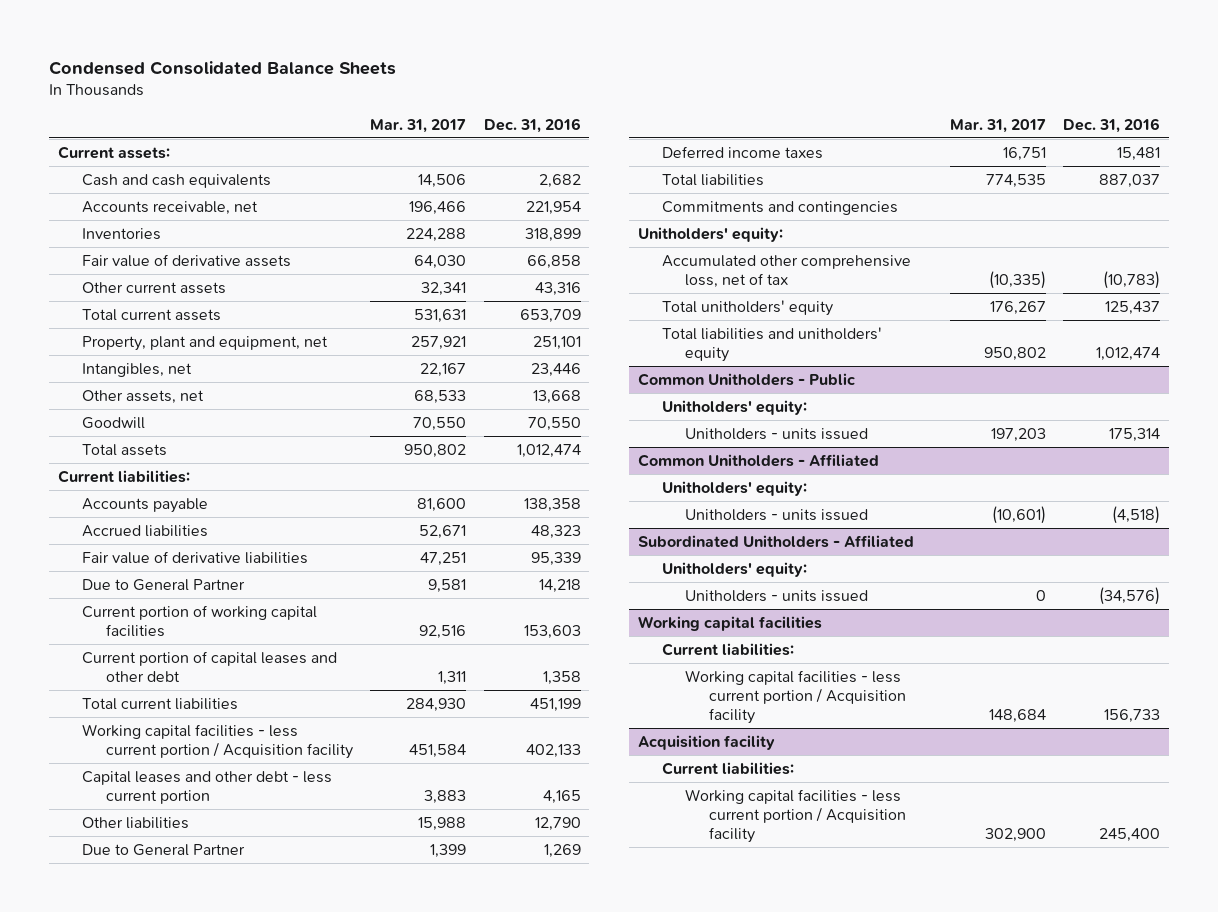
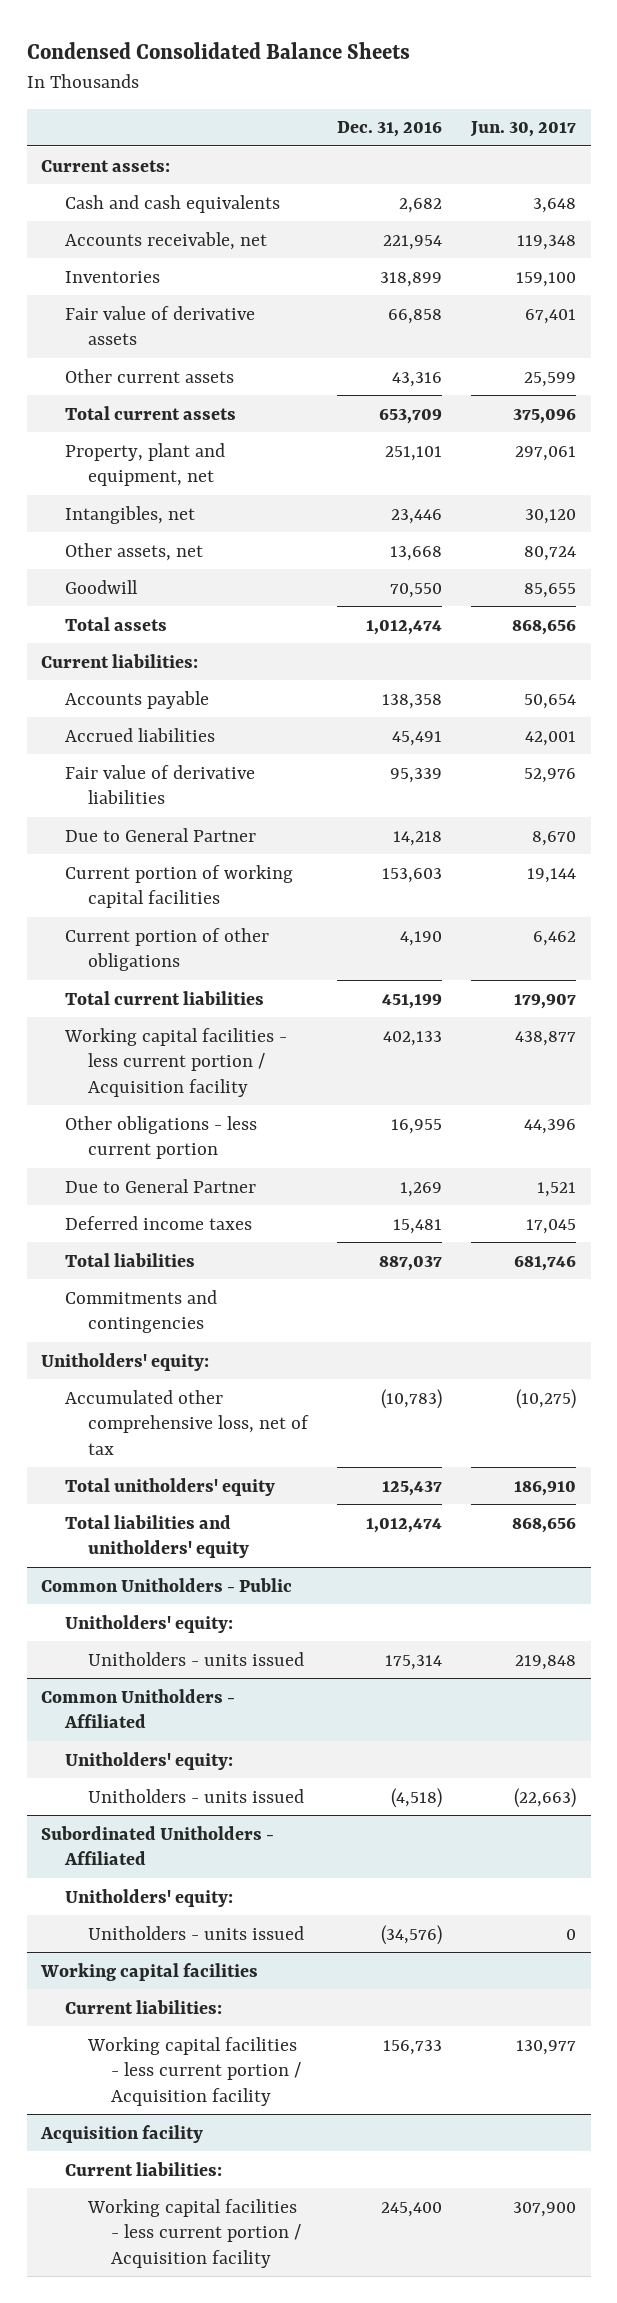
[370,118,467,133] Mar. 31, 2017 -> none
none -> [470,121,577,138] Jun. 30, 2017
[530,524,581,539] 48,323 -> [392,730,443,746] 45,491
[81,650,337,682] Current portion of capital leases and other debt -> none
none -> [64,927,269,972] Current portion of other obligations
[81,770,332,804] Capital leases and other debt - less current portion -> none
[81,816,189,829] Other liabilities -> none
none -> [64,1115,257,1160] Other obligations - less current portion

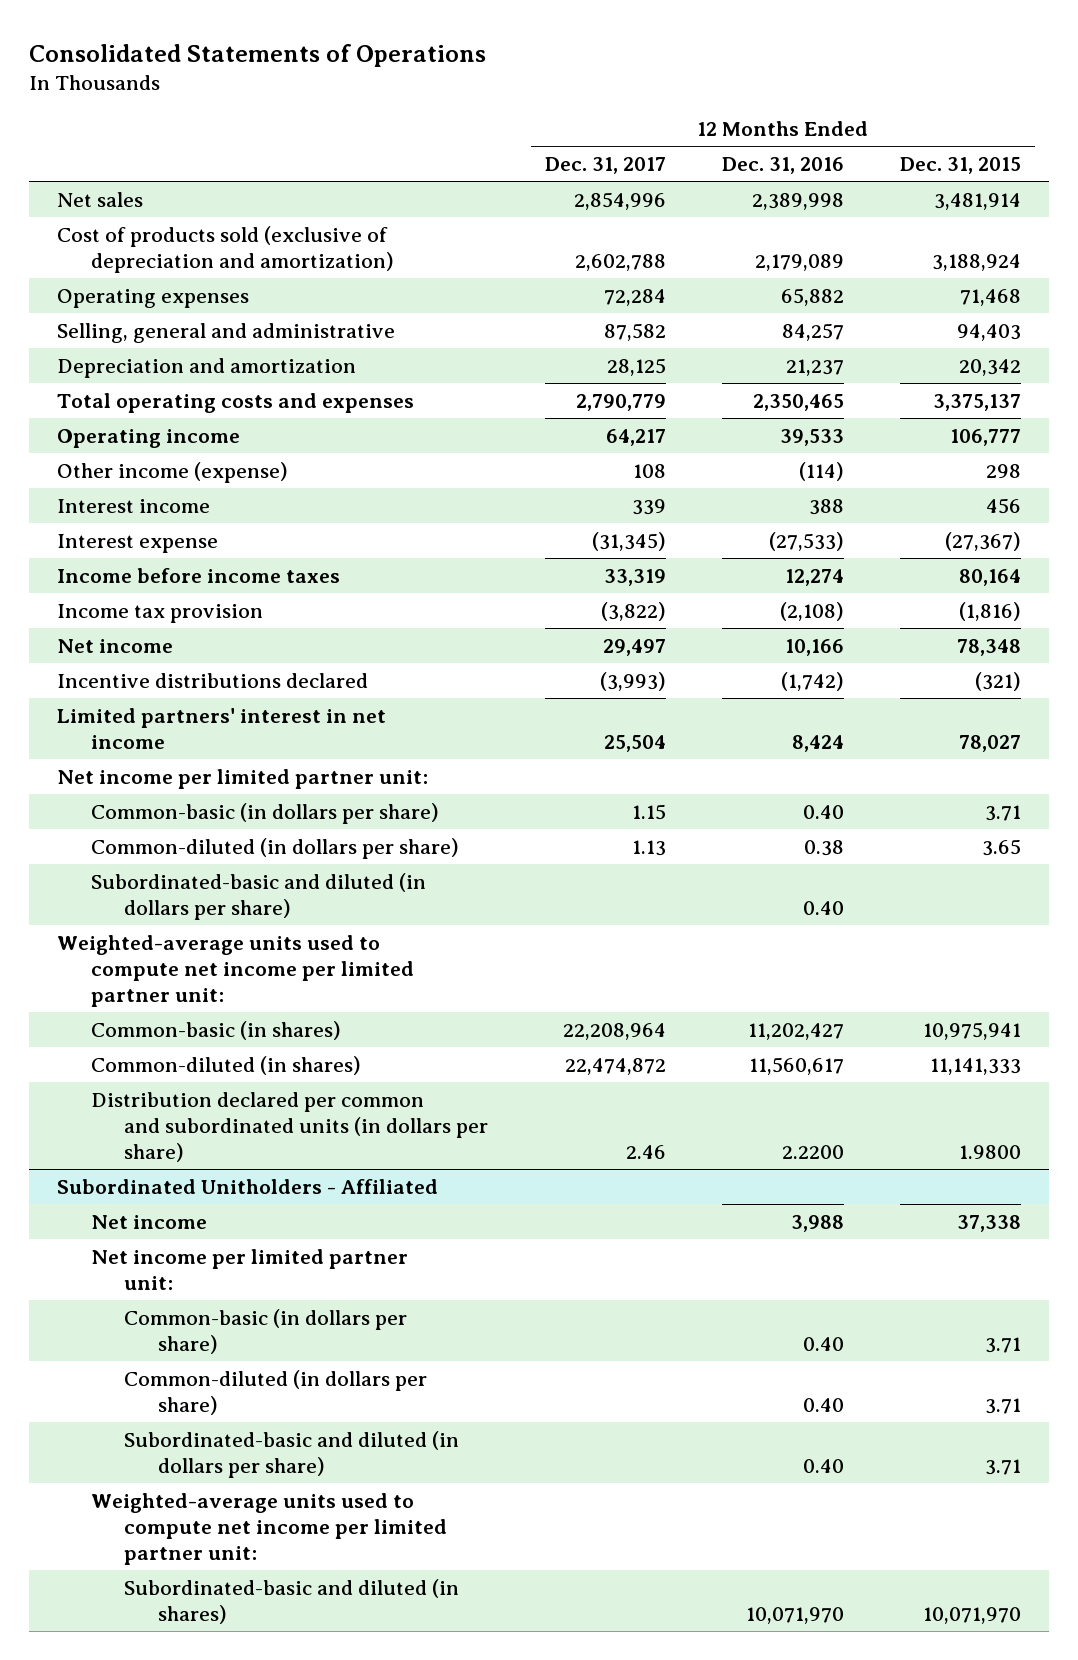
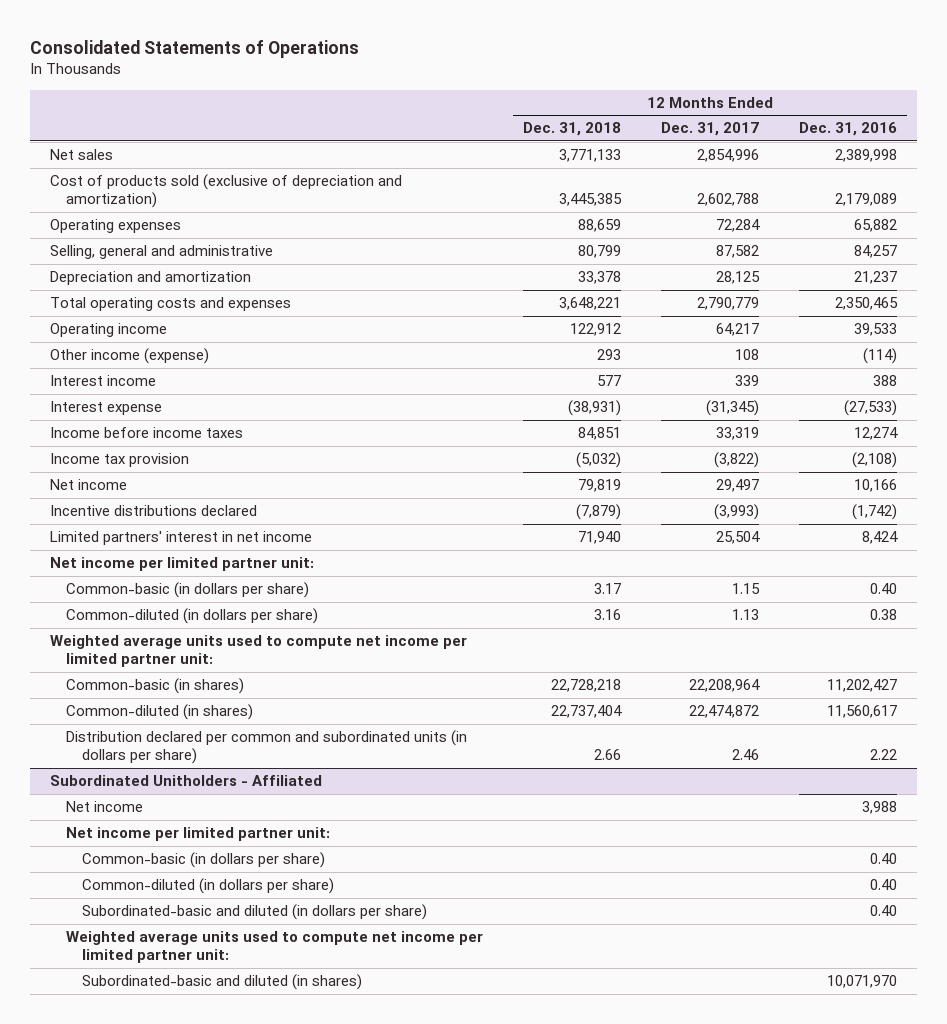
[900,157,1022,175] Dec. 31, 2015 -> none
none -> [522,122,621,137] Dec. 31, 2018
[90,872,426,920] Subordinated-basic and diluted (in dollars per share) -> none
[56,934,414,1007] Weighted-average units used to compute net income per limited partner unit: -> [50,635,468,668] Weighted average units used to compute net income per limited partner unit:
[781,1144,844,1159] 2.2200 -> [869,749,897,761] 2.22
[90,1492,448,1565] Weighted-average units used to compute net income per limited partner unit: -> [65,931,483,964] Weighted average units used to compute net income per limited partner unit:

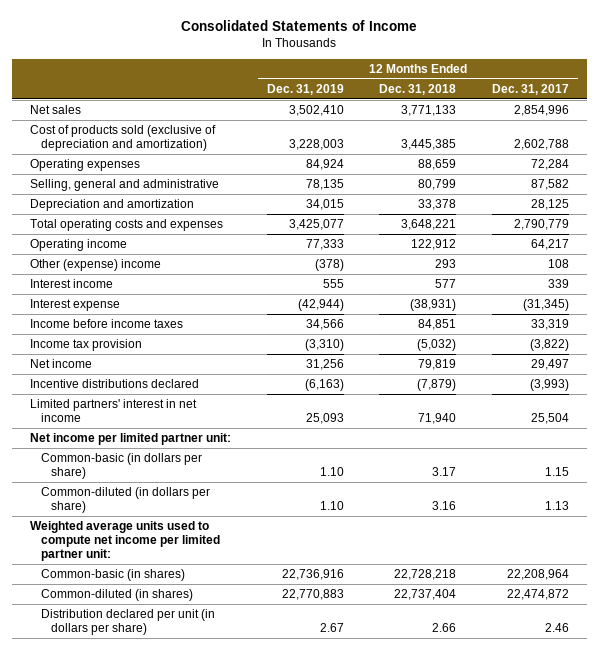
[30,39,360,58] Consolidated Statements of Operations -> [181,19,418,31] Consolidated Statements of Income
[798,122,897,137] Dec. 31, 2016 -> none
none -> [266,83,344,95] Dec. 31, 2019
[50,348,210,365] Other income (expense) -> [29,259,161,272] Other (expense) income
[50,775,323,787] Subordinated Unitholders - Affiliated -> none
[65,801,143,813] Net income -> none
[65,827,330,842] Net income per limited partner unit: -> none
[81,852,325,869] Common-basic (in dollars per share) -> none
[81,878,334,895] Common-diluted (in dollars per share) -> none
[81,904,427,921] Subordinated-basic and diluted (in dollars per share) -> none
[65,931,483,964] Weighted average units used to compute net income per limited partner unit: -> none
[81,974,362,991] Subordinated-basic and diluted (in shares) -> none
[65,730,467,765] Distribution declared per common and subordinated units (in dollars per share) -> [40,609,215,635] Distribution declared per unit (in dollars per share)

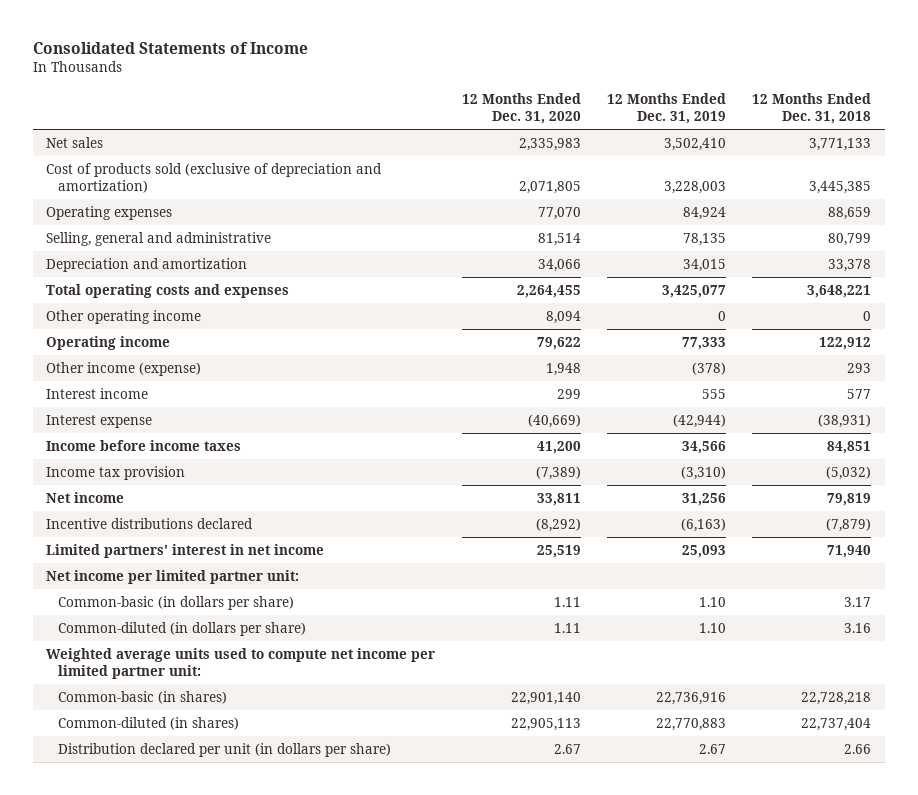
[491,83,569,95] Dec. 31, 2017 -> none
none -> [461,92,581,124] 12 Months Ended Dec. 31, 2020
none -> [46,309,202,324] Other operating income
[29,259,161,272] Other (expense) income -> [46,361,202,376] Other income (expense)

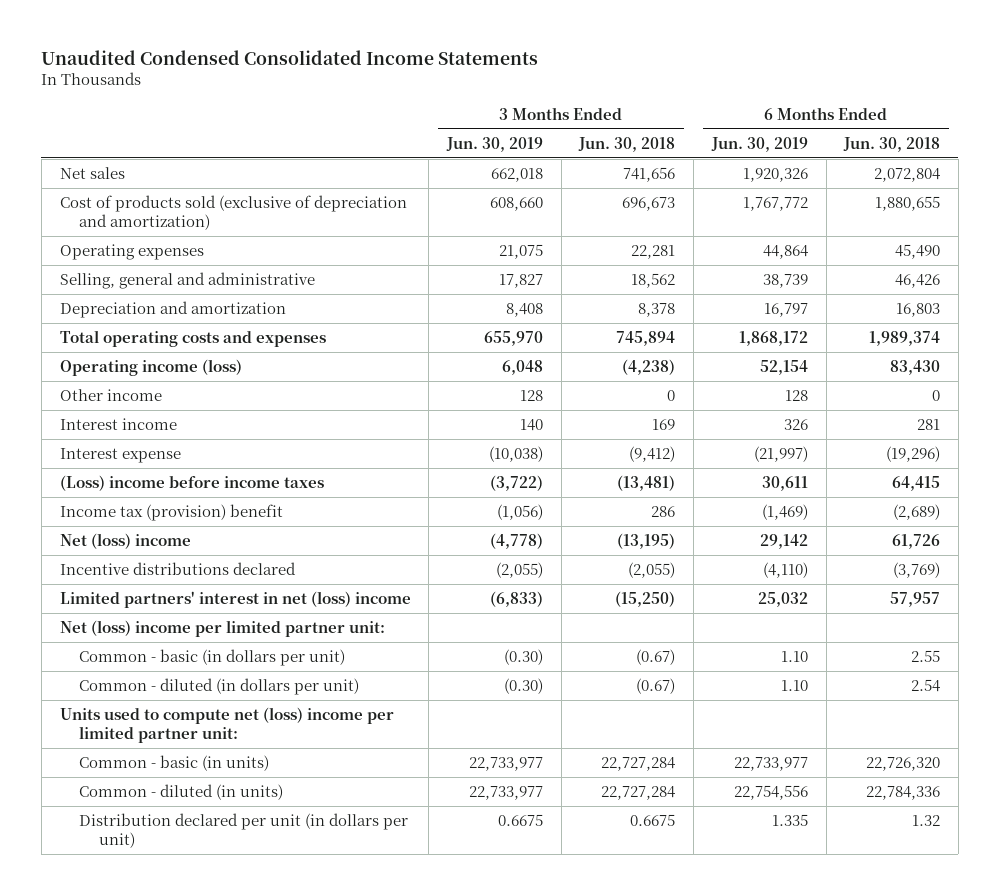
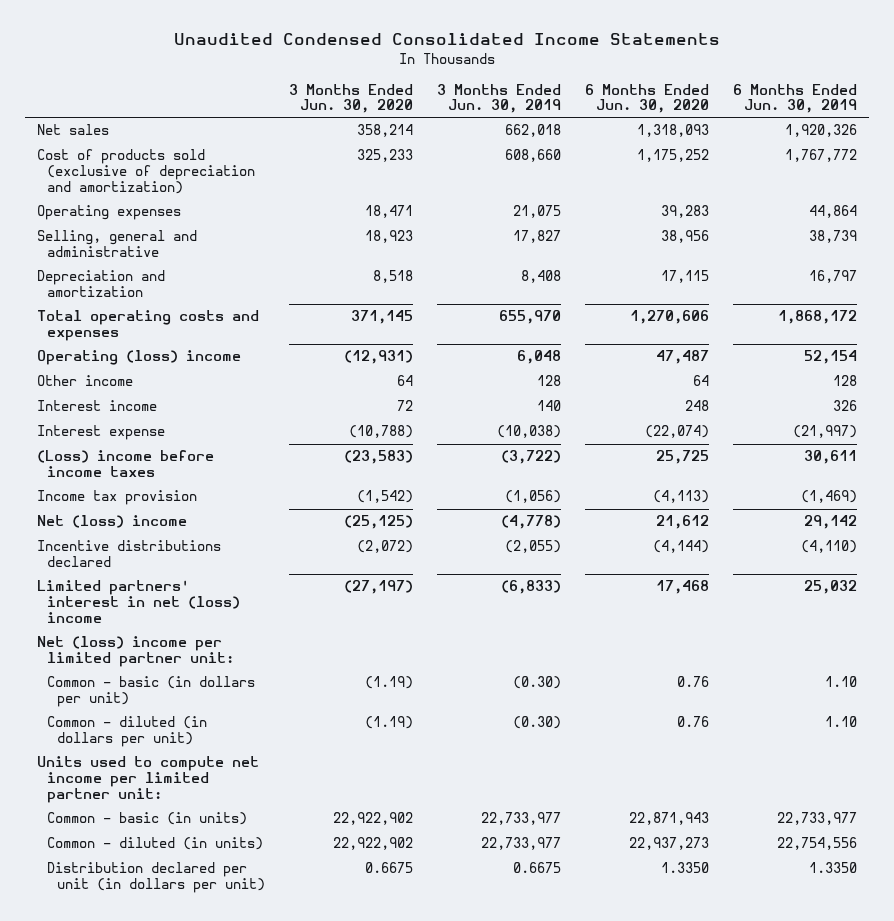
[578,136,676,152] Jun. 30, 2018 -> none
[843,136,941,152] Jun. 30, 2018 -> none
none -> [289,83,414,114] 3 Months Ended Jun. 30, 2020
none -> [585,83,710,114] 6 Months Ended Jun. 30, 2020
[59,358,242,376] Operating income (loss) -> [36,350,241,366] Operating (loss) income
[59,503,283,521] Income tax (provision) benefit -> [36,490,197,506] Income tax provision
[59,706,394,743] Units used to compute net (loss) income per limited partner unit: -> [36,756,259,803] Units used to compute net income per limited partner unit:
[771,813,808,826] 1.335 -> [809,862,858,874] 1.3350

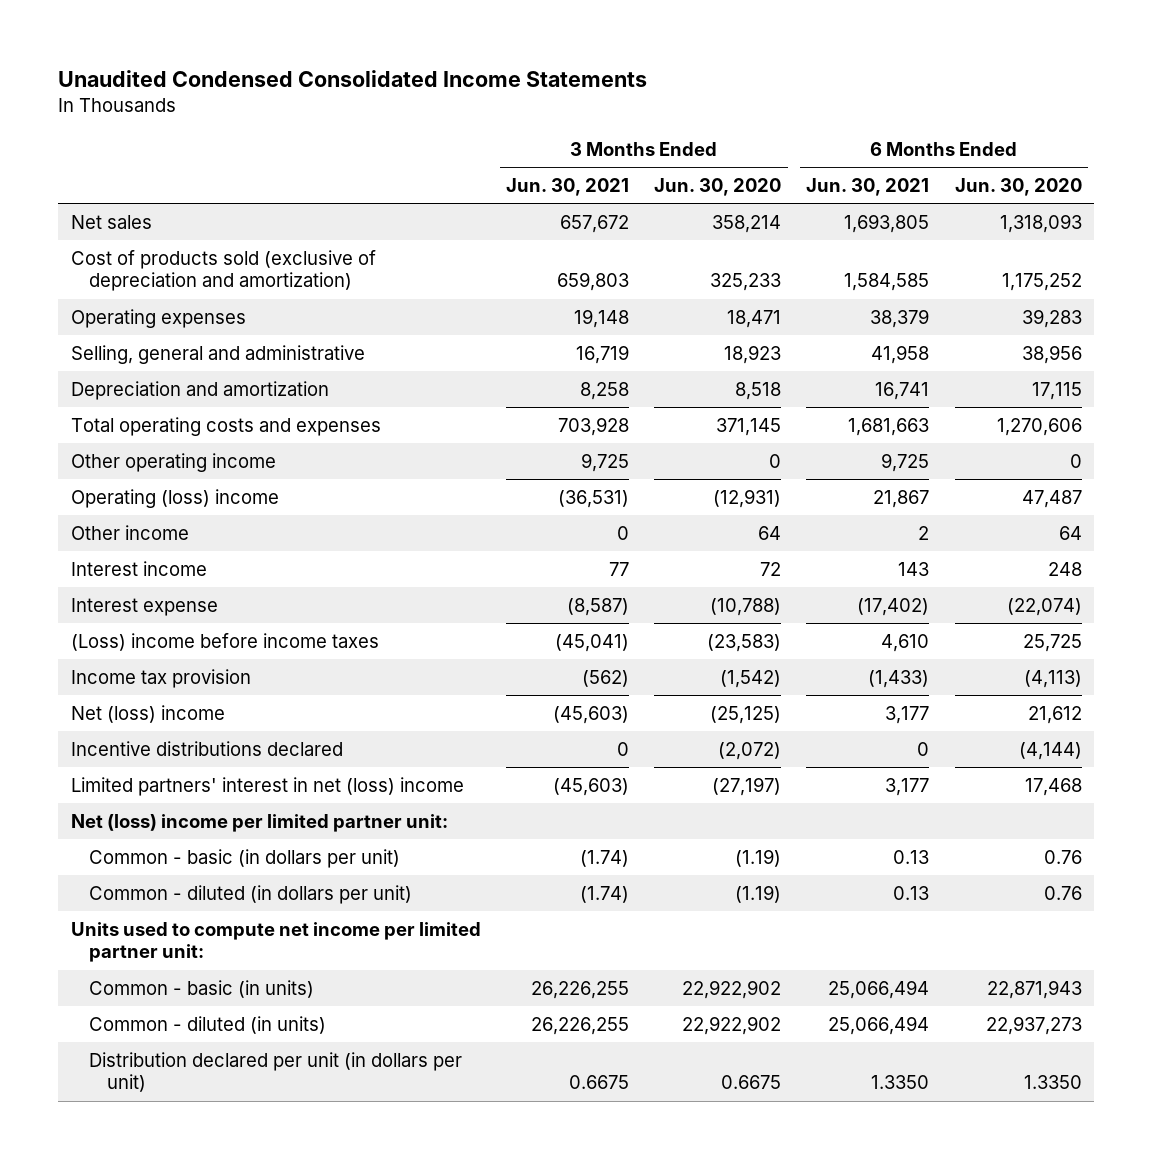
[437,83,562,114] 3 Months Ended Jun. 30, 2019 -> none
[733,83,858,114] 6 Months Ended Jun. 30, 2019 -> none
none -> [506,177,630,196] Jun. 30, 2021
none -> [806,177,930,196] Jun. 30, 2021
none -> [70,452,276,472] Other operating income

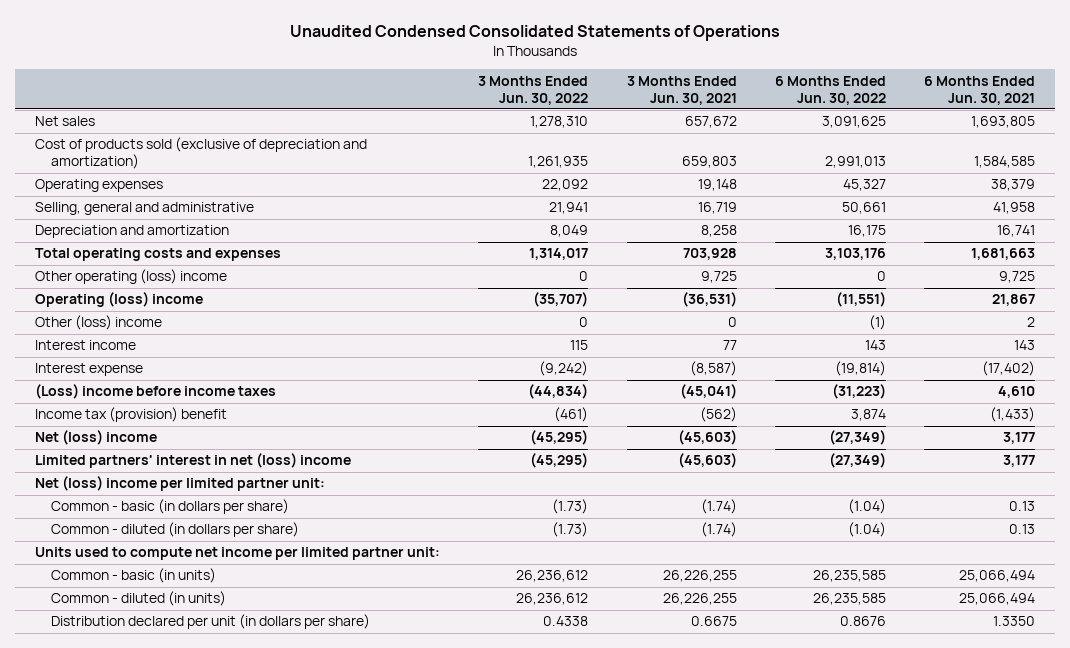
[58,70,648,88] Unaudited Condensed Consolidated Income Statements -> [290,24,781,41] Unaudited Condensed Consolidated Statements of Operations
[654,177,782,196] Jun. 30, 2020 -> none
[954,177,1082,196] Jun. 30, 2020 -> none
none -> [478,75,589,105] 3 Months Ended Jun. 30, 2022
none -> [774,75,886,105] 6 Months Ended Jun. 30, 2022
[70,452,276,472] Other operating income -> [34,269,227,285] Other operating (loss) income
[70,524,189,540] Other income -> [34,315,162,331] Other (loss) income
[70,668,251,688] Income tax provision -> [34,407,227,423] Income tax (provision) benefit
[70,740,343,756] Incentive distributions declared -> none
[89,848,401,868] Common - basic (in dollars per unit) -> [51,499,290,515] Common - basic (in dollars per share)
[89,884,413,904] Common - diluted (in dollars per unit) -> [51,522,300,538] Common - diluted (in dollars per share)
[89,1051,463,1093] Distribution declared per unit (in dollars per unit) -> [51,614,371,630] Distribution declared per unit (in dollars per share)

